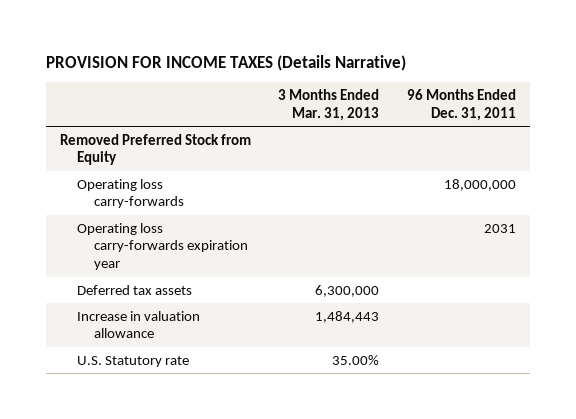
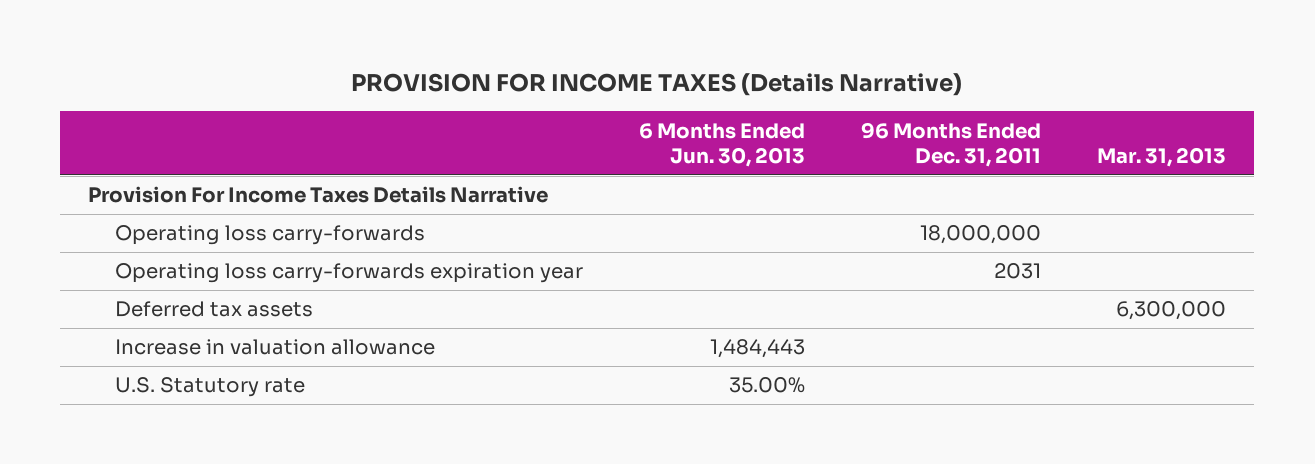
[278,89,380,121] 3 Months Ended Mar. 31, 2013 -> none
none -> [639,122,806,168] 6 Months Ended Jun. 30, 2013
none -> [1097,147,1227,168] Mar. 31, 2013
[59,133,251,166] Removed Preferred Stock from Equity -> [88,186,549,204] Provision For Income Taxes Details Narrative

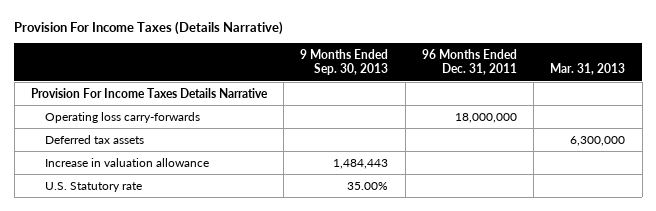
[351,73,963,97] PROVISION FOR INCOME TAXES (Details Narrative) -> [14,20,284,35] Provision For Income Taxes (Details Narrative)
[639,122,806,168] 6 Months Ended Jun. 30, 2013 -> none
none -> [300,48,389,76] 9 Months Ended Sep. 30, 2013
[115,263,584,284] Operating loss carry-forwards expiration year -> none

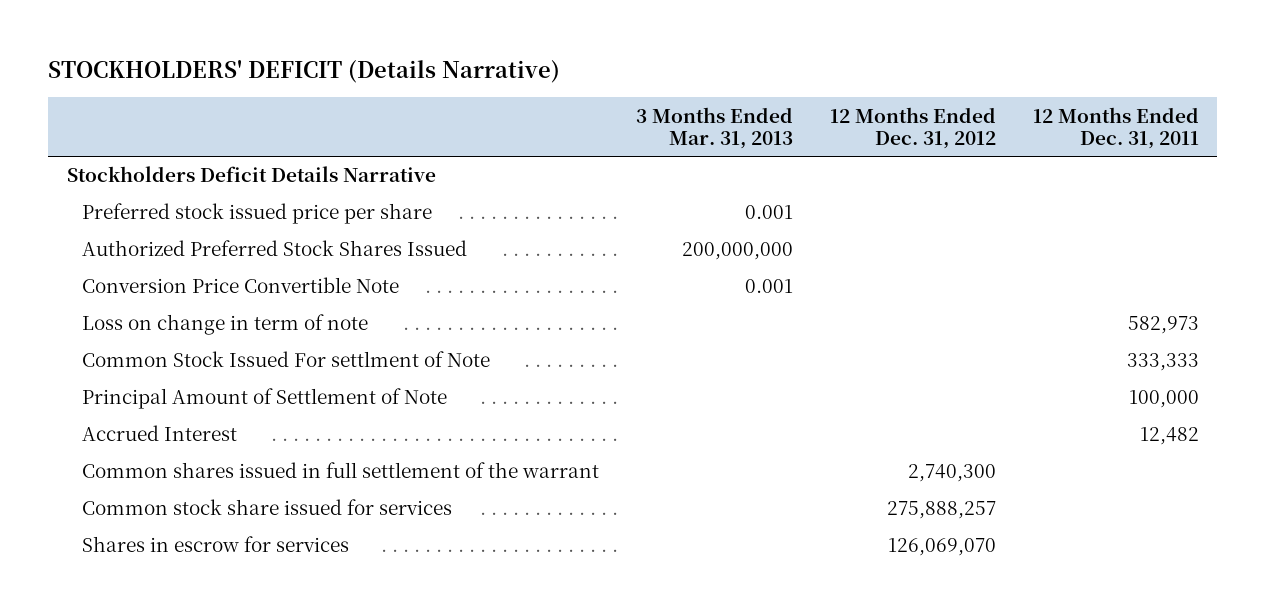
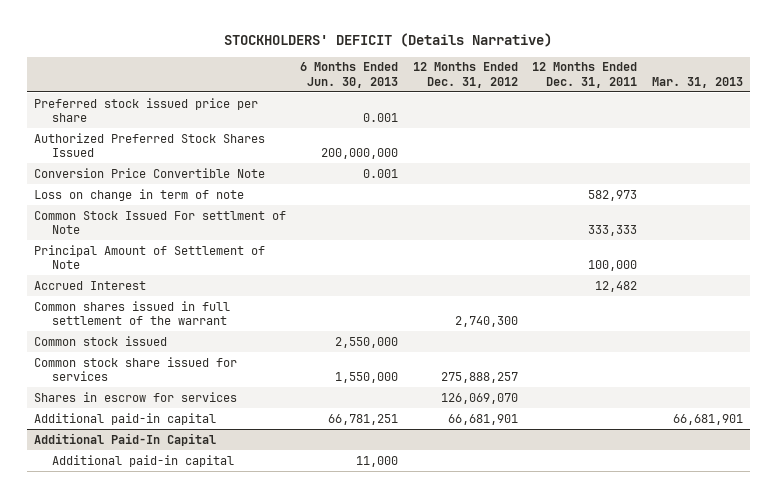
[636,106,794,149] 3 Months Ended Mar. 31, 2013 -> none
none -> [300,62,399,88] 6 Months Ended Jun. 30, 2013
none -> [651,76,743,88] Mar. 31, 2013
[66,166,436,183] Stockholders Deficit Details Narrative -> none
none -> [34,335,168,346] Common stock issued
none -> [34,412,217,425] Additional paid-in capital
none -> [34,432,217,446] Additional Paid-In Capital
none -> [52,454,235,467] Additional paid-in capital

